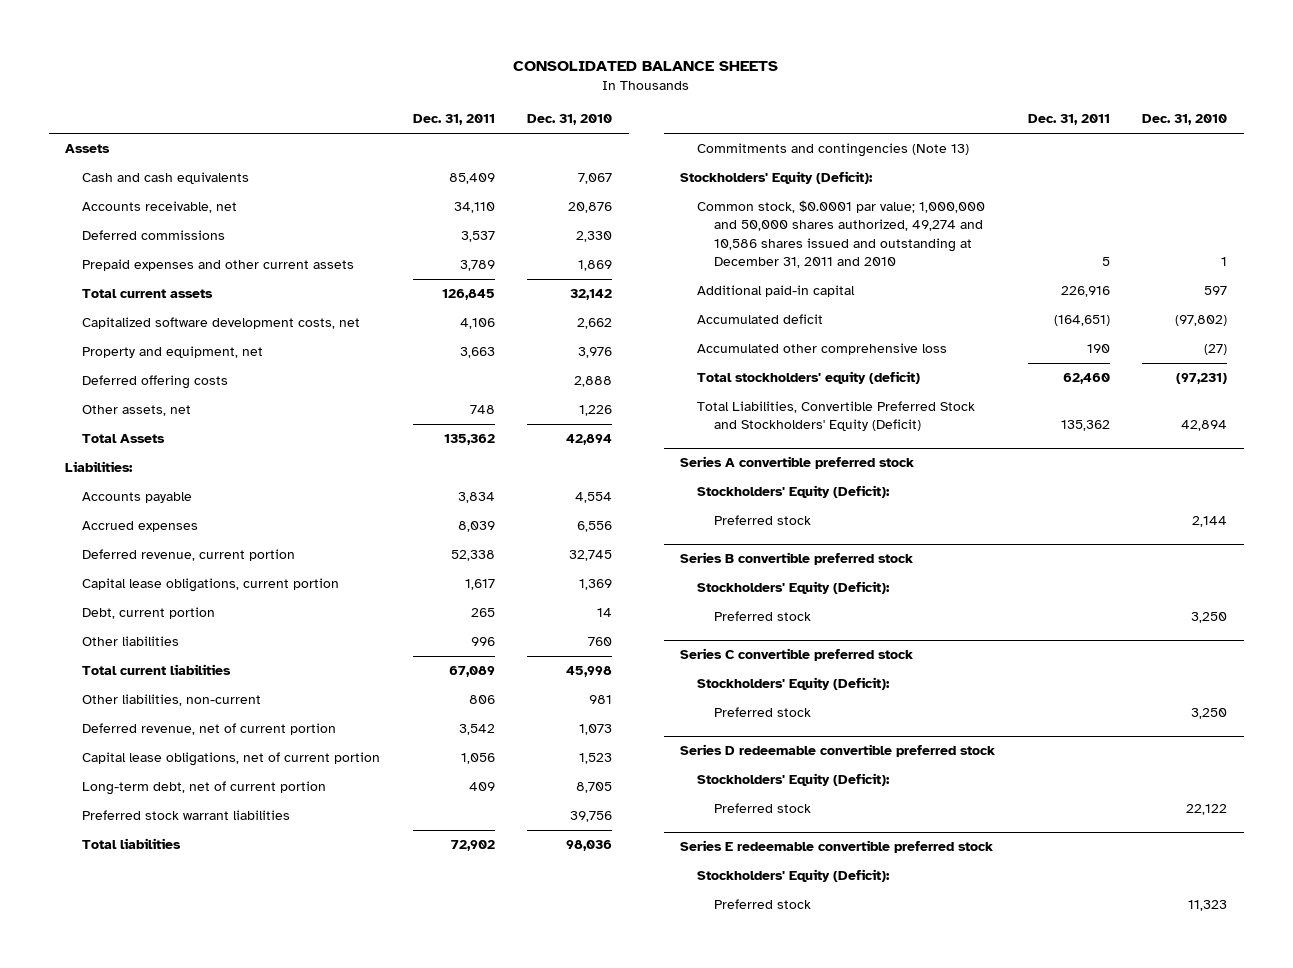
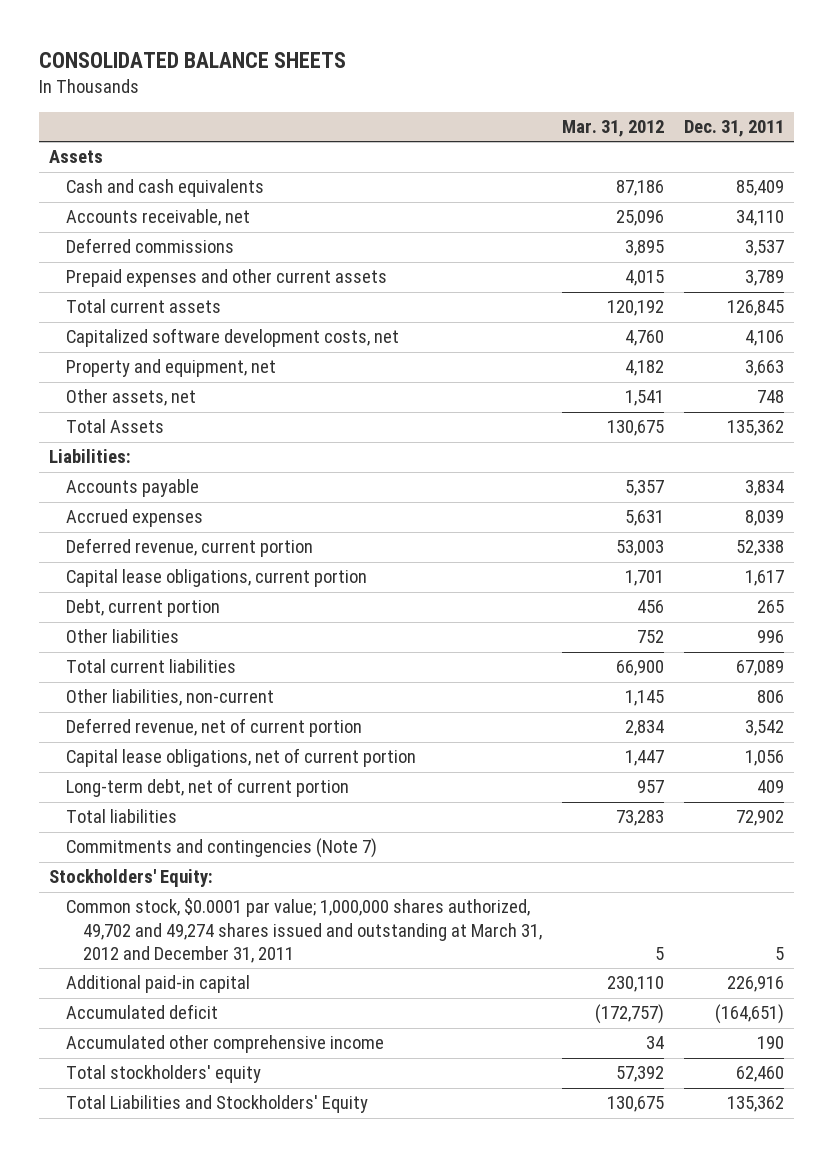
[527,114,613,126] Dec. 31, 2010 -> none
none -> [562,120,665,138] Mar. 31, 2012
[82,375,229,390] Deferred offering costs -> none
[82,810,291,821] Preferred stock warrant liabilities -> none
[697,143,970,158] Commitments and contingencies (Note 13) -> [65,838,377,859] Commitments and contingencies (Note 7)
[680,171,874,185] Stockholders' Equity (Deficit): -> [48,869,213,888] Stockholders' Equity:
[697,200,986,268] Common stock, $0.0001 par value; 1,000,000 and 50,000 shares authorized, 49,274 and 10,586 shares issued and outstanding at December 31, 2011 and 2010 -> [65,898,543,964] Common stock, $0.0001 par value; 1,000,000 shares authorized, 49,702 and 49,274 shares issued and outstanding at March 31, 2012 and December 31, 2011
[680,456,915,470] Series A convertible preferred stock -> none
[697,485,891,499] Stockholders' Equity (Deficit): -> none
[714,515,812,526] Preferred stock -> none
[680,552,914,566] Series B convertible preferred stock -> none
[697,581,891,595] Stockholders' Equity (Deficit): -> none
[714,611,812,622] Preferred stock -> none
[680,648,914,662] Series C convertible preferred stock -> none
[697,677,891,691] Stockholders' Equity (Deficit): -> none
[714,707,812,718] Preferred stock -> none
[680,744,996,758] Series D redeemable convertible preferred stock -> none
[697,773,891,787] Stockholders' Equity (Deficit): -> none
[714,803,812,814] Preferred stock -> none
[680,840,994,854] Series E redeemable convertible preferred stock -> none
[697,869,891,883] Stockholders' Equity (Deficit): -> none
[714,899,812,910] Preferred stock -> none
[697,343,948,356] Accumulated other comprehensive loss -> [65,1035,384,1054] Accumulated other comprehensive income
[697,371,921,385] Total stockholders' equity (deficit) -> [65,1065,261,1084] Total stockholders' equity
[697,401,976,432] Total Liabilities, Convertible Preferred Stock and Stockholders' Equity (Deficit) -> [65,1095,368,1114] Total Liabilities and Stockholders' Equity

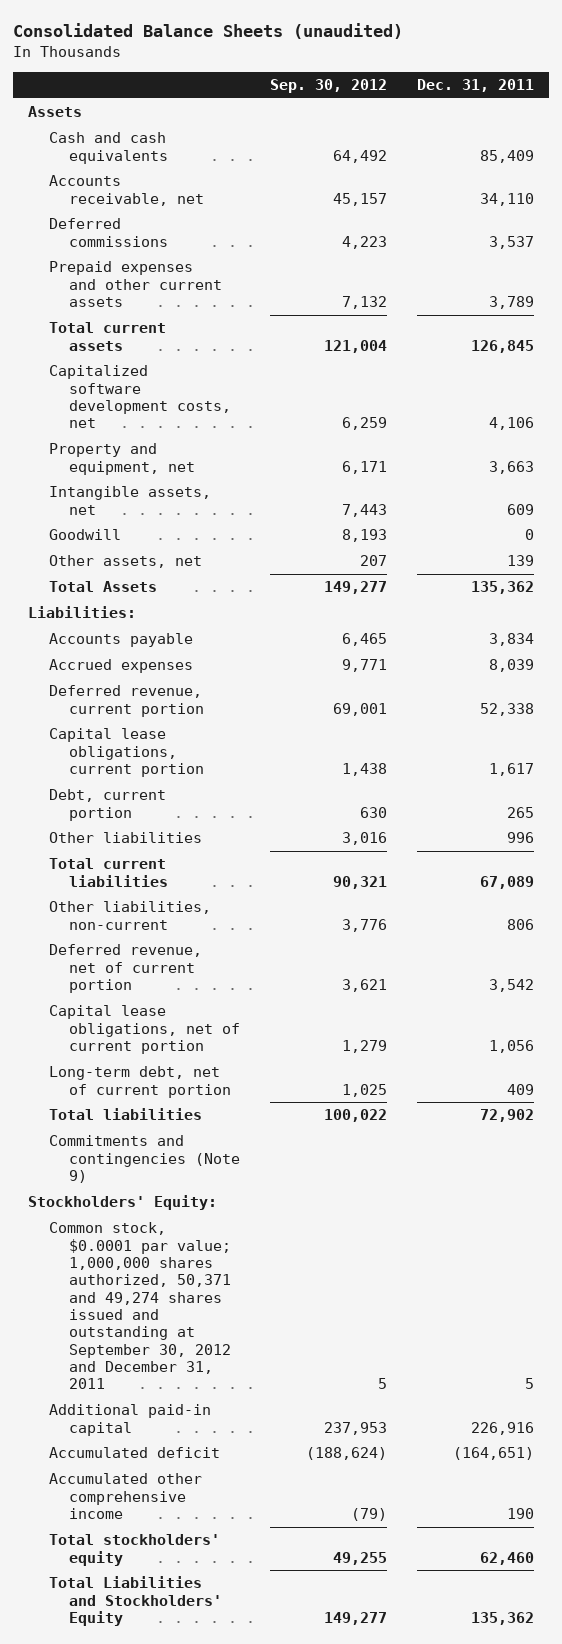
[38,51,346,68] CONSOLIDATED BALANCE SHEETS -> [13,22,404,39] Consolidated Balance Sheets (unaudited)
[562,120,665,138] Mar. 31, 2012 -> none
none -> [269,79,387,94] Sep. 30, 2012
none -> [48,486,211,515] Intangible assets, net
none -> [48,529,121,541] Goodwill
[756,390,784,404] 748 -> [507,555,535,567] 139
[65,838,377,859] Commitments and contingencies (Note 7) -> [48,1135,240,1184] Commitments and contingencies (Note 9)
[65,898,543,964] Common stock, $0.0001 par value; 1,000,000 shares authorized, 49,702 and 49,274 shares issued and outstanding at March 31, 2012 and December 31, 2011 -> [48,1222,231,1390] Common stock, $0.0001 par value; 1,000,000 shares authorized, 50,371 and 49,274 shares issued and outstanding at September 30, 2012 and December 31, 2011

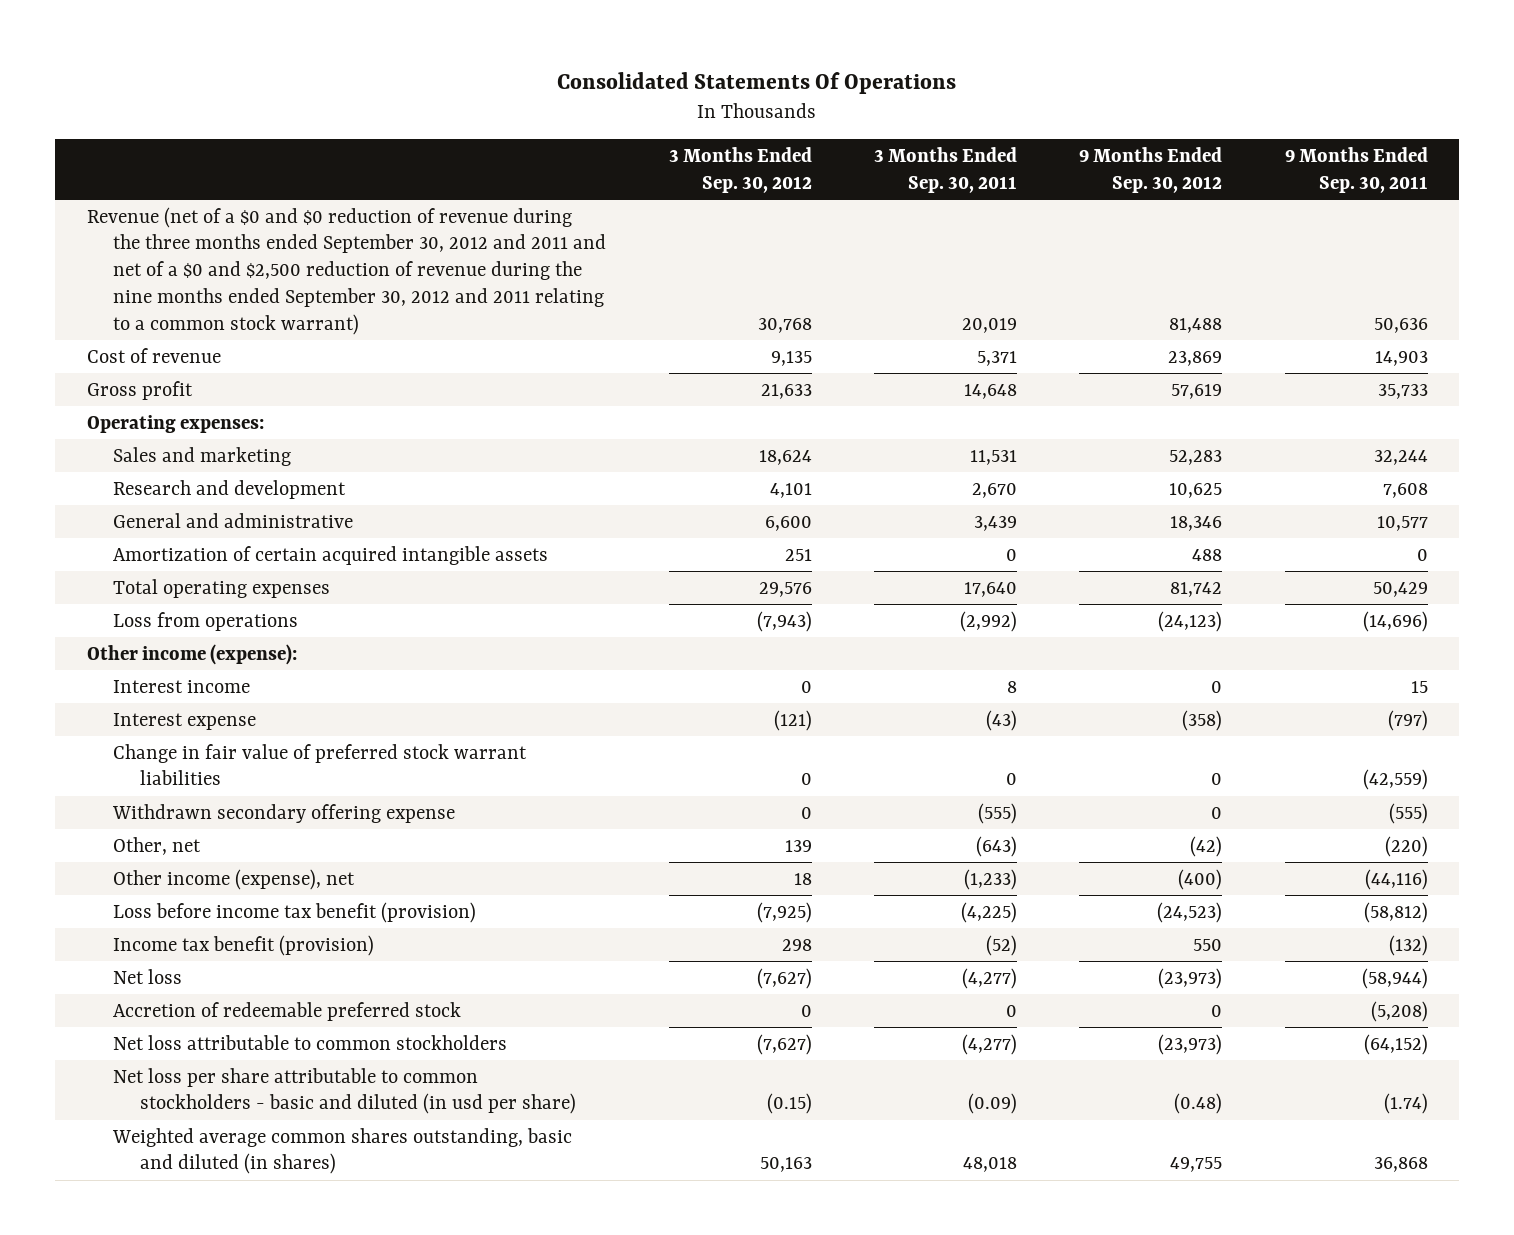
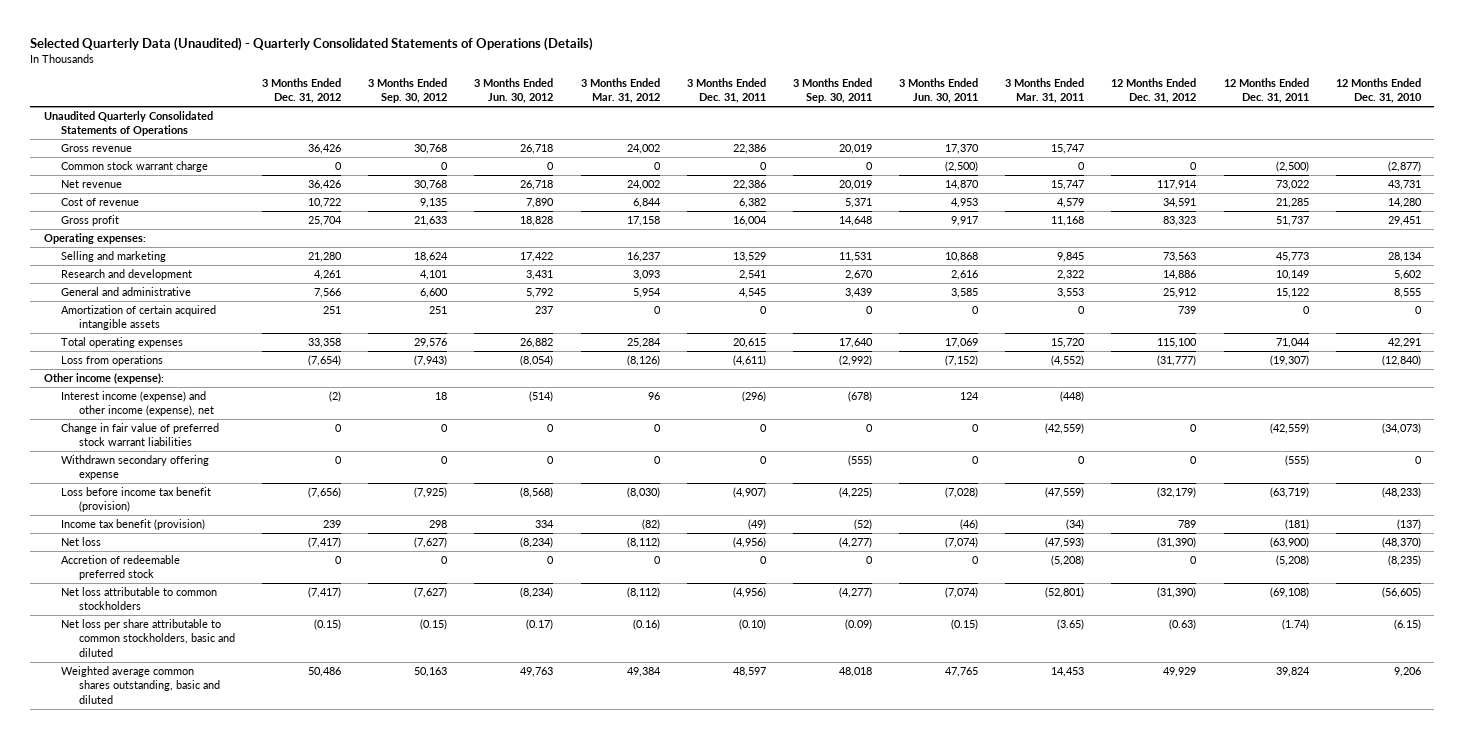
[557,71,957,94] Consolidated Statements Of Operations -> [30,36,594,51] Selected Quarterly Data (Unaudited) - Quarterly Consolidated Statements of Operations (Details)
[1079,147,1223,193] 9 Months Ended Sep. 30, 2012 -> none
[1284,147,1428,193] 9 Months Ended Sep. 30, 2011 -> none
none -> [262,78,342,104] 3 Months Ended Dec. 31, 2012
none -> [474,78,554,104] 3 Months Ended Jun. 30, 2012
none -> [580,78,660,104] 3 Months Ended Mar. 31, 2012
none -> [686,78,766,104] 3 Months Ended Dec. 31, 2011
none -> [899,78,979,104] 3 Months Ended Jun. 30, 2011
none -> [1005,78,1085,104] 3 Months Ended Mar. 31, 2011
none -> [1111,78,1197,104] 12 Months Ended Dec. 31, 2012
none -> [1223,78,1309,104] 12 Months Ended Dec. 31, 2011
none -> [1335,78,1422,104] 12 Months Ended Dec. 31, 2010
none -> [43,111,213,137] Unaudited Quarterly Consolidated Statements of Operations
none -> [61,144,133,153] Gross revenue
none -> [61,161,209,173] Common stock warrant charge
[86,206,607,335] Revenue (net of a $0 and $0 reduction of revenue during the three months ended September 30, 2012 and 2011 and net of a $0 and $2,500 reduction of revenue during the nine months ended September 30, 2012 and 2011 relating to a common stock warrant) -> [61,180,123,189] Net revenue
[113,446,292,466] Sales and marketing -> [61,251,167,263] Selling and marketing
[113,679,251,693] Interest income -> none
[113,712,257,730] Interest expense -> none
none -> [61,391,214,417] Interest income (expense) and other income (expense), net
[113,836,202,855] Other, net -> none
[113,868,356,890] Other income (expense), net -> none
[113,1067,576,1115] Net loss per share attributable to common stockholders - basic and diluted (in usd per share) -> [61,619,235,657] Net loss per share attributable to common stockholders, basic and diluted
[112,1127,573,1175] Weighted average common shares outstanding, basic and diluted (in shares) -> [61,666,220,704] Weighted average common shares outstanding, basic and diluted

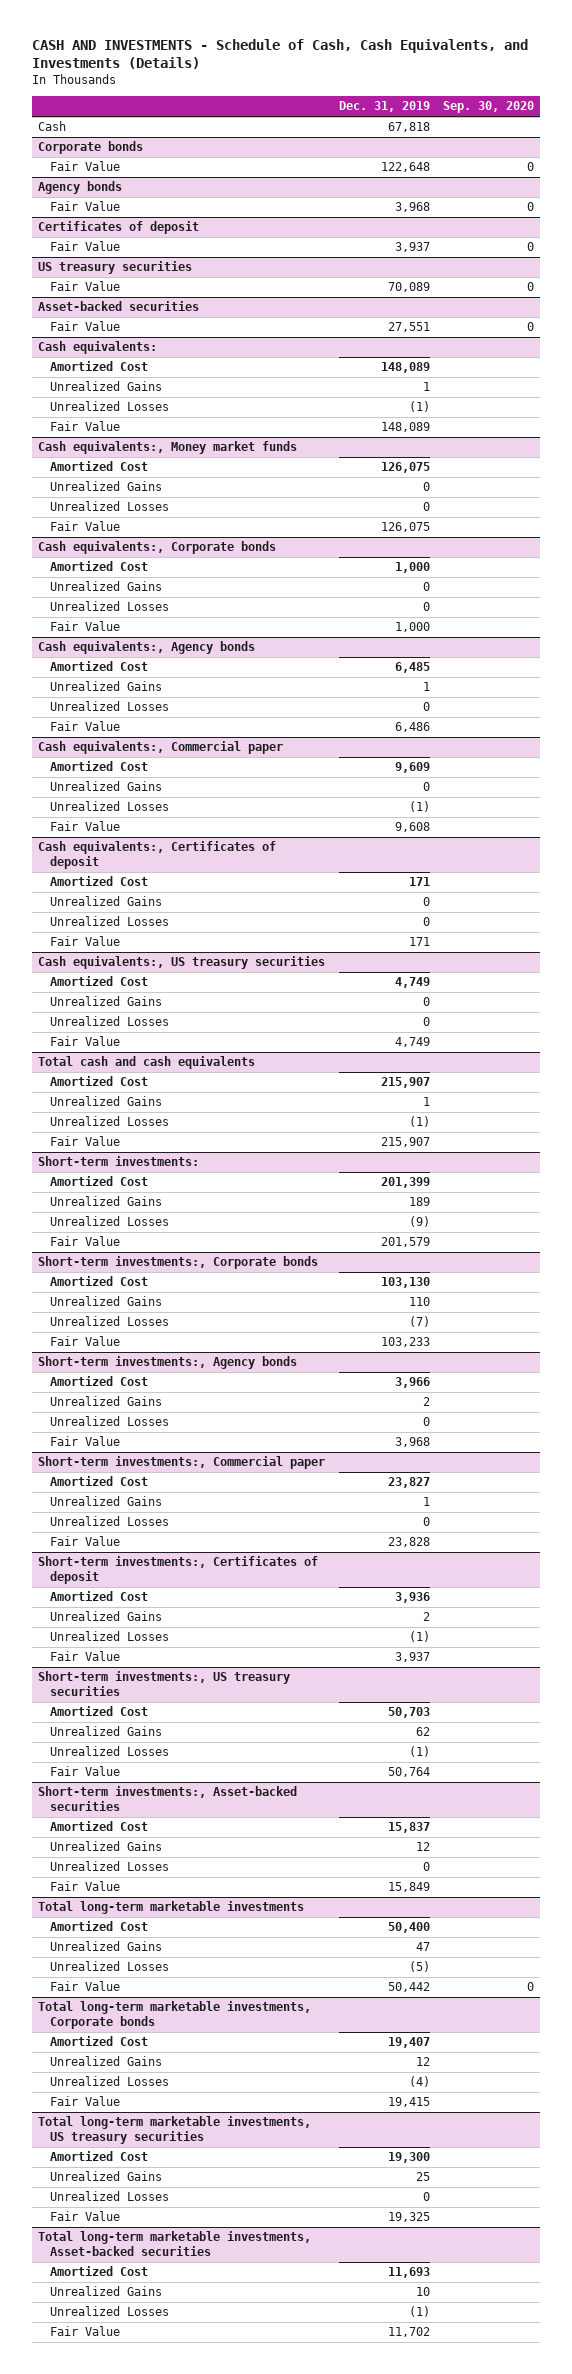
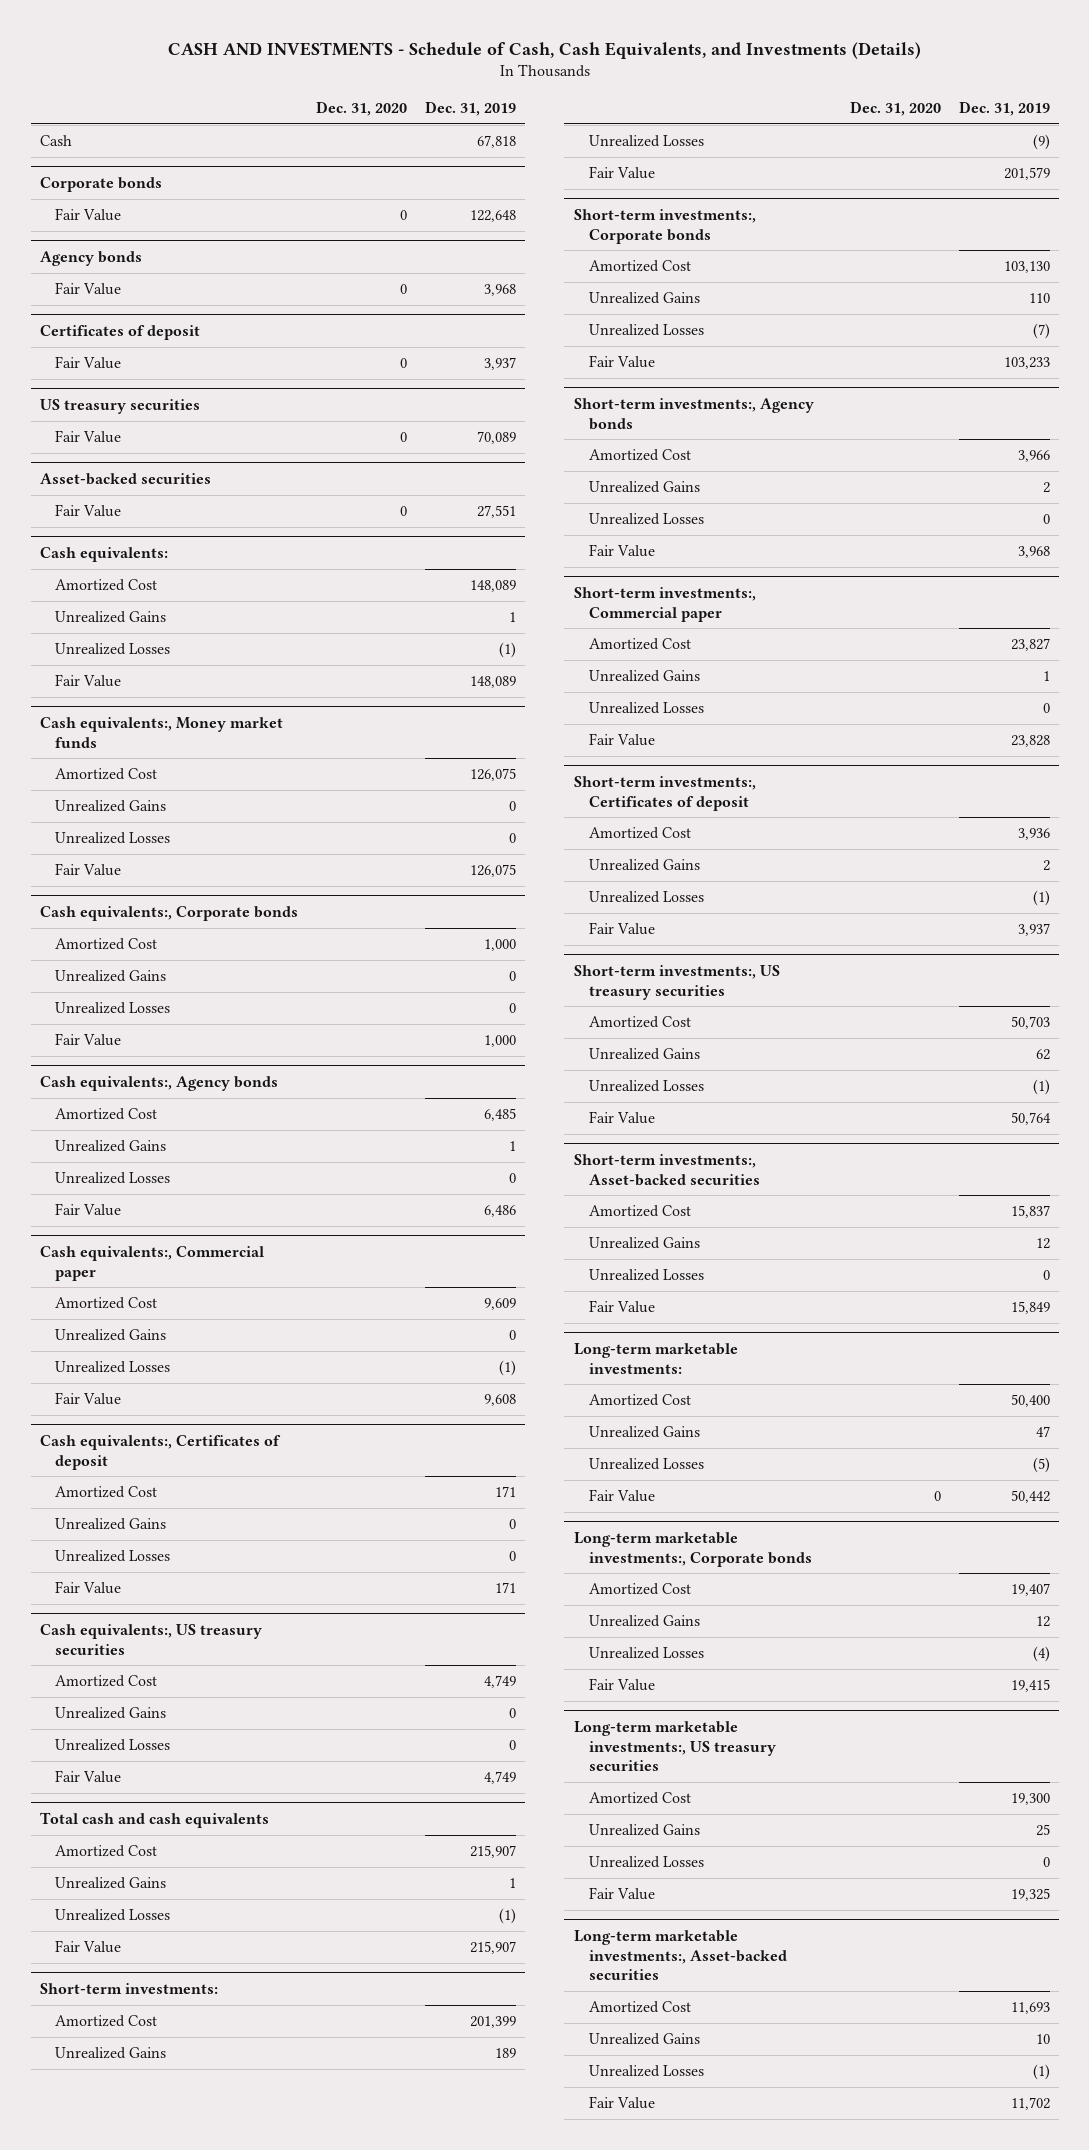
[442,101,534,114] Sep. 30, 2020 -> none
none -> [315,101,407,117] Dec. 31, 2020
[38,1901,305,1915] Total long-term marketable investments -> [573,1342,738,1374] Long-term marketable investments:
[38,2001,312,2030] Total long-term marketable investments, Corporate bonds -> [573,1531,812,1567] Long-term marketable investments:, Corporate bonds
[38,2116,312,2145] Total long-term marketable investments, US treasury securities -> [573,1720,776,1772] Long-term marketable investments:, US treasury securities
[38,2231,312,2257] Total long-term marketable investments, Asset-backed securities -> [573,1929,787,1981] Long-term marketable investments:, Asset-backed securities

